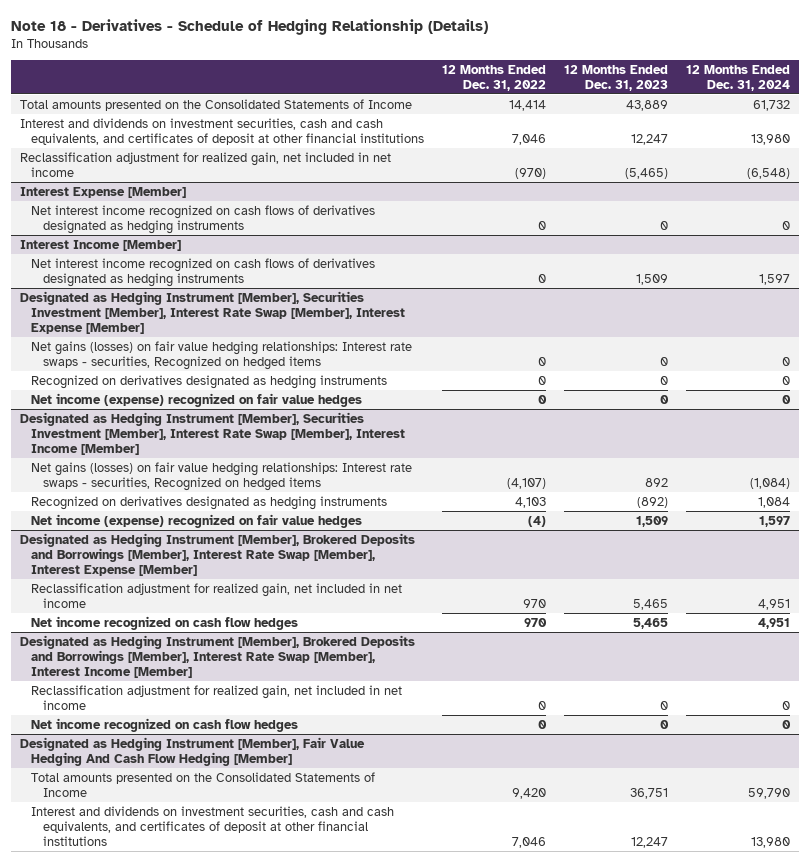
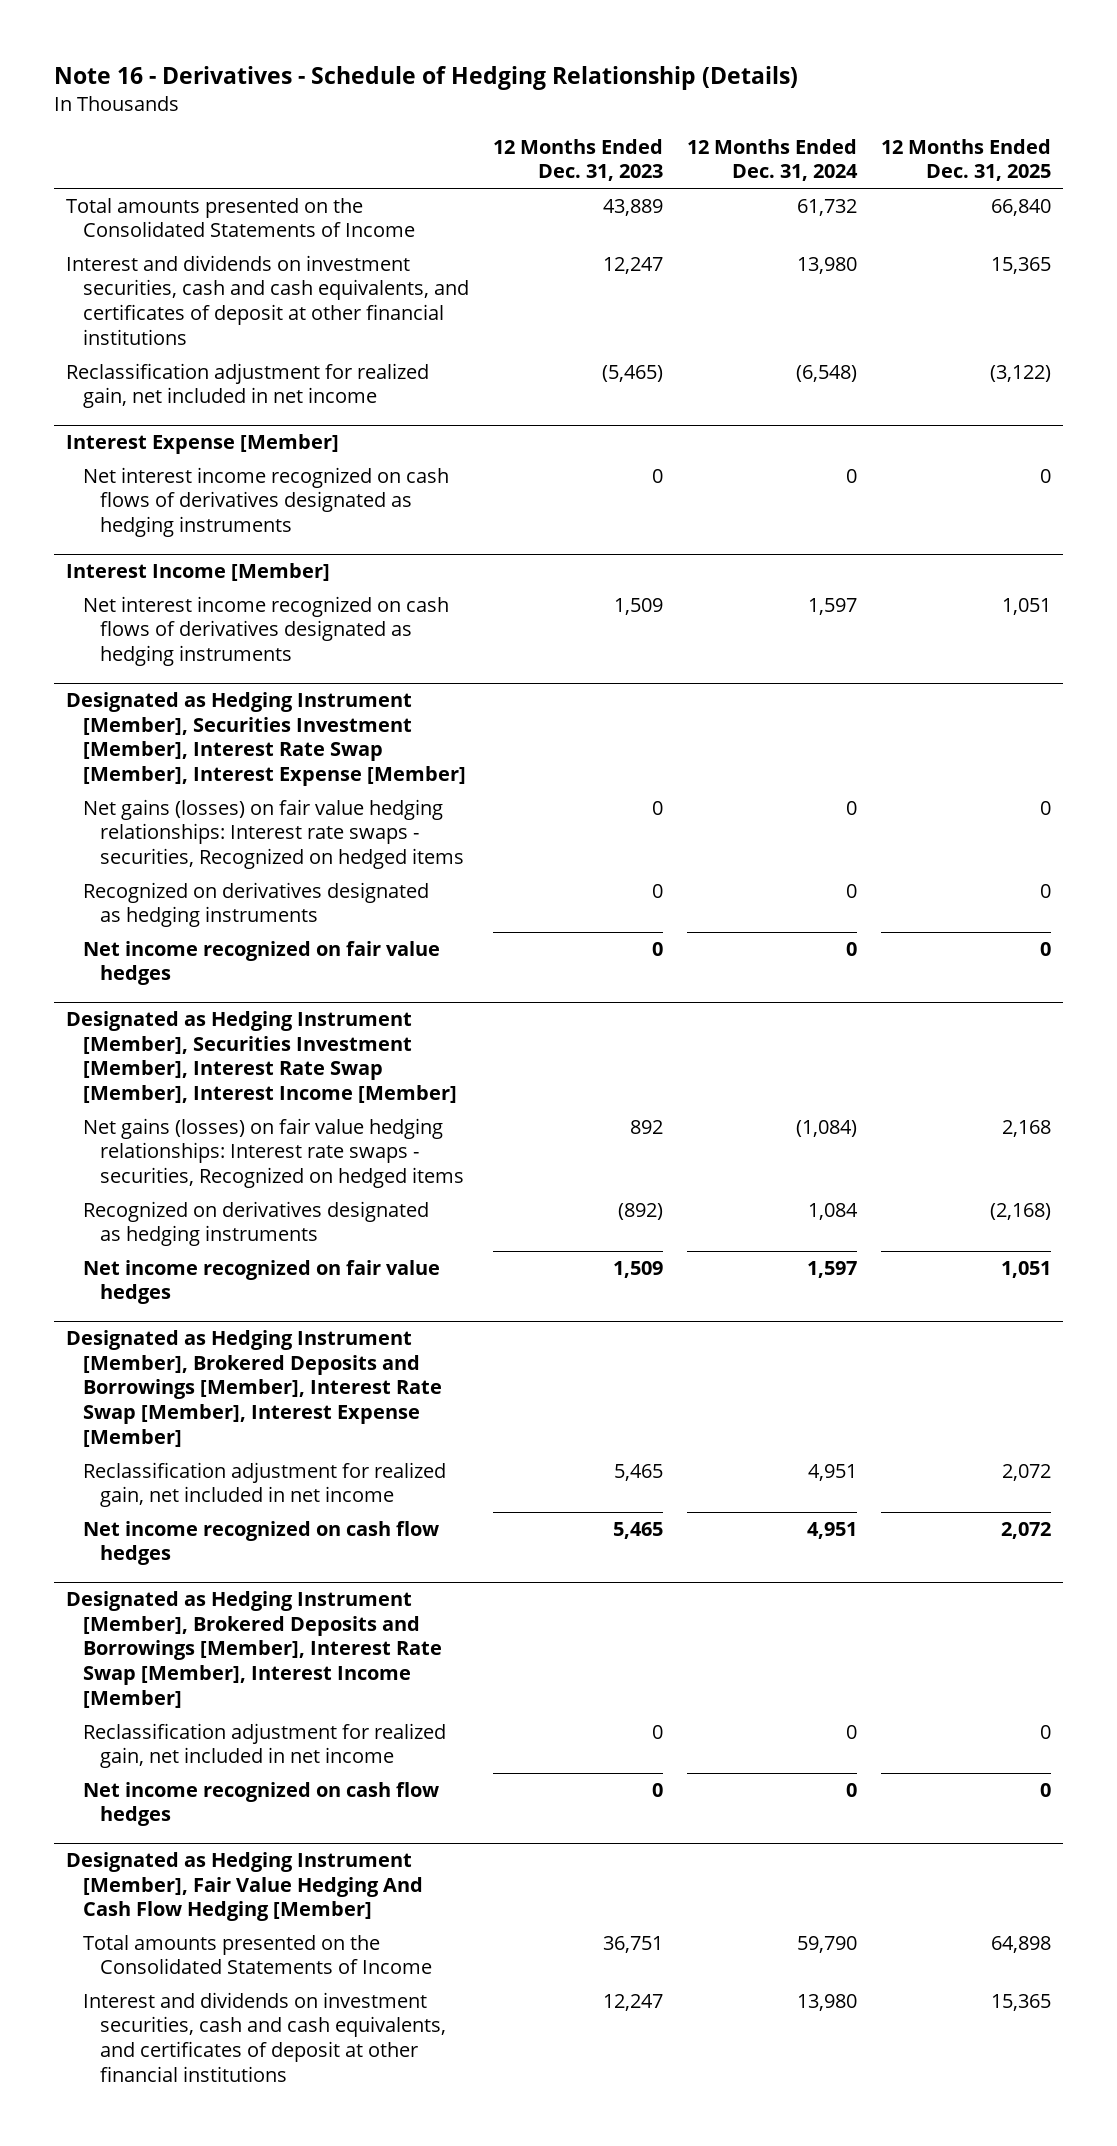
[11,18,489,35] Note 18 - Derivatives - Schedule of Hedging Relationship (Details) -> [53,66,798,91] Note 16 - Derivatives - Schedule of Hedging Relationship (Details)
[442,64,547,91] 12 Months Ended Dec. 31, 2022 -> none
none -> [881,138,1052,182] 12 Months Ended Dec. 31, 2025
[31,392,363,407] Net income (expense) recognized on fair value hedges -> [82,940,440,986] Net income recognized on fair value hedges
[31,513,363,528] Net income (expense) recognized on fair value hedges -> [82,1259,440,1305] Net income recognized on fair value hedges

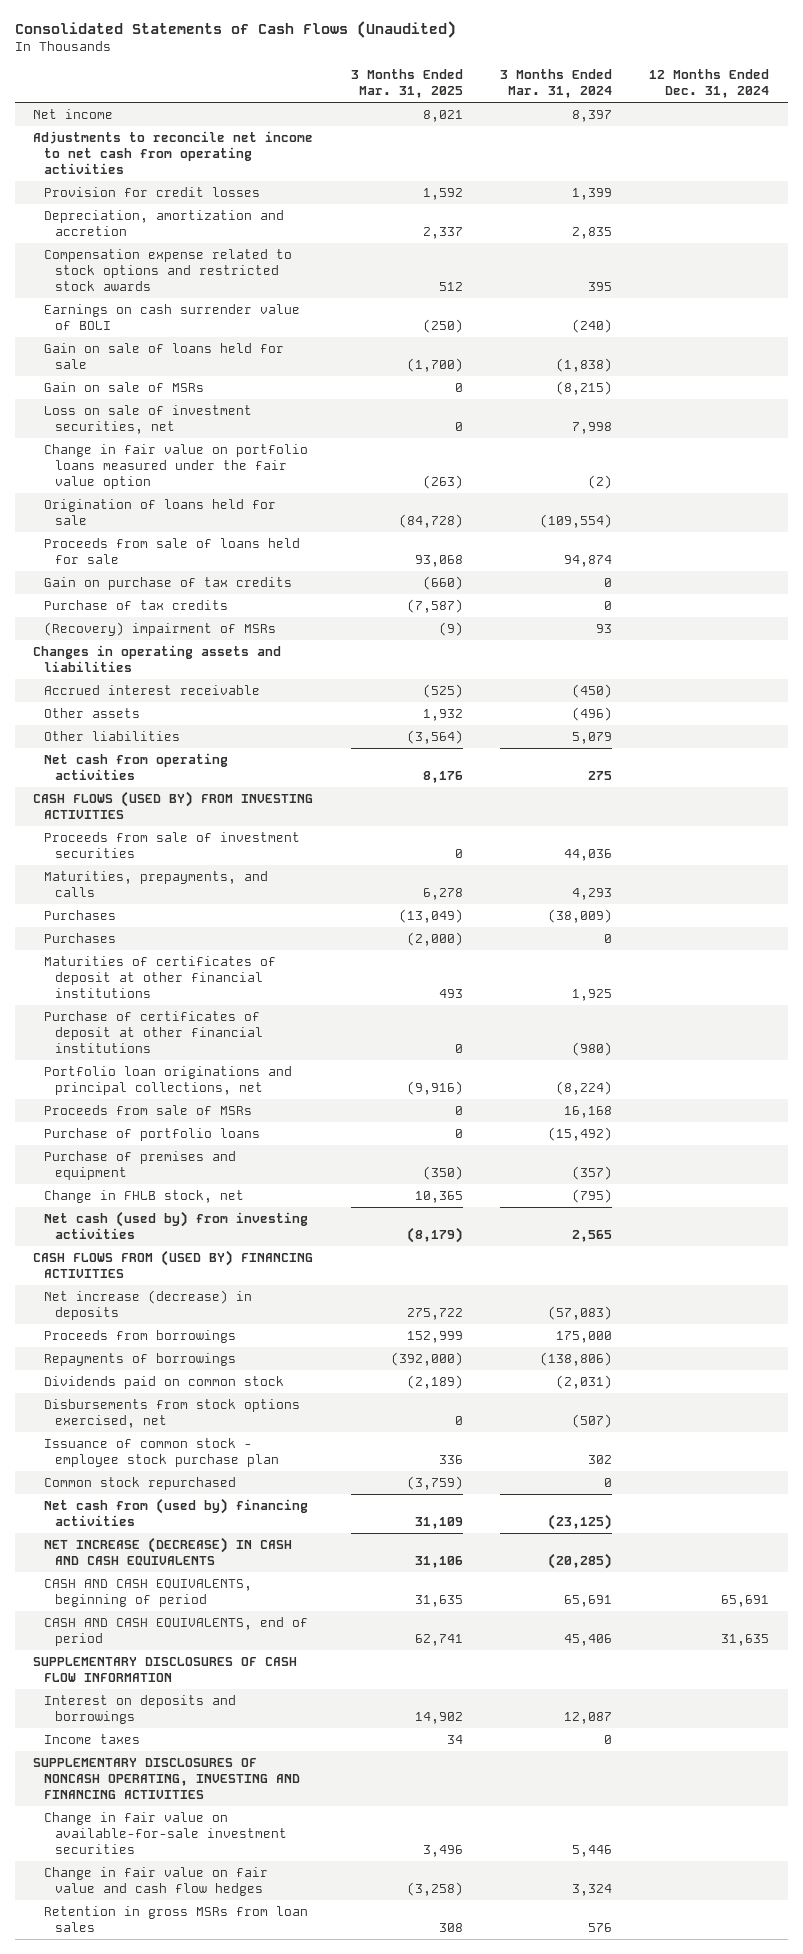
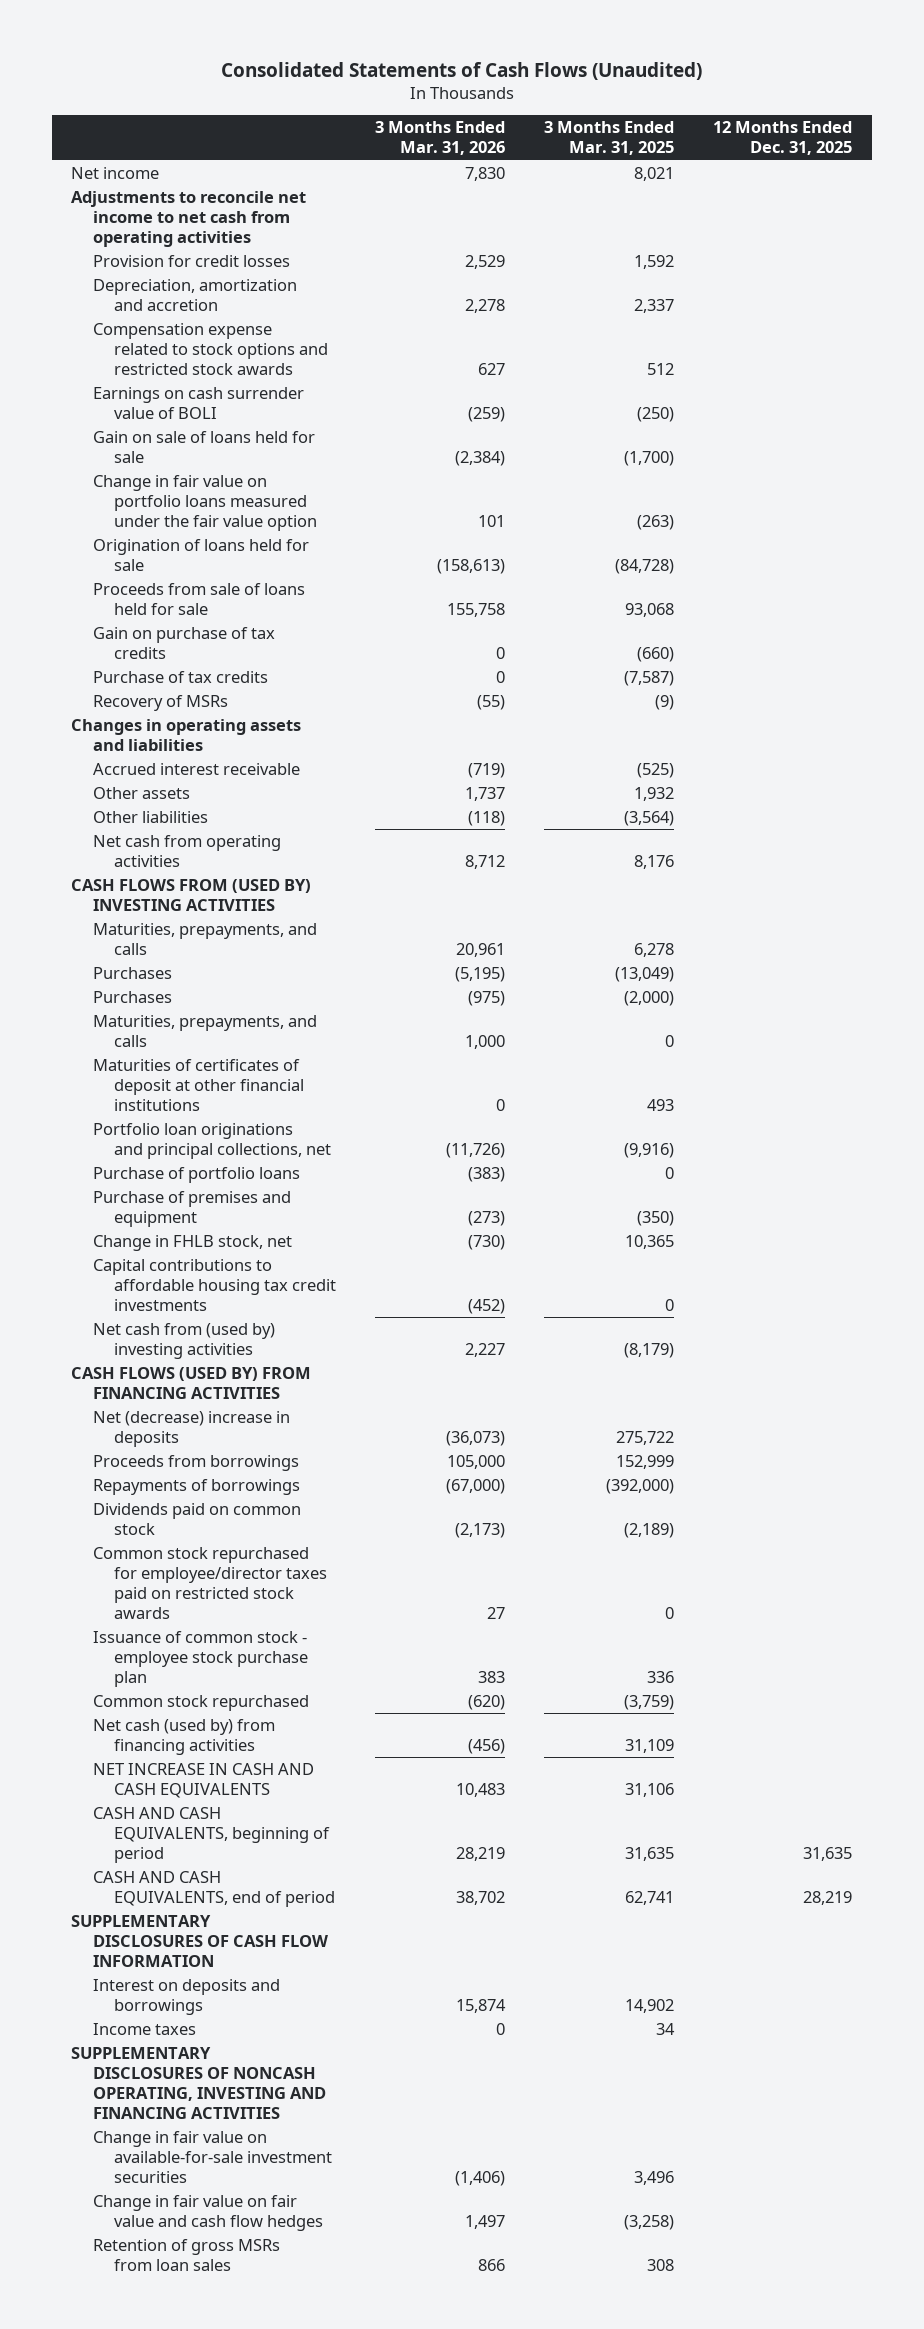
[499,69,612,99] 3 Months Ended Mar. 31, 2024 -> none
[649,69,770,99] 12 Months Ended Dec. 31, 2024 -> none
none -> [374,121,505,156] 3 Months Ended Mar. 31, 2026
none -> [713,121,853,156] 12 Months Ended Dec. 31, 2025
[44,381,205,392] Gain on sale of MSRs -> none
[44,404,253,434] Loss on sale of investment securities, net -> none
[44,621,277,636] (Recovery) impairment of MSRs -> [92,694,228,711] Recovery of MSRs
[44,831,301,858] Proceeds from sale of investment securities -> none
[33,790,314,819] CASH FLOWS (USED BY) FROM INVESTING ACTIVITIES -> [71,878,312,912] CASH FLOWS FROM (USED BY) INVESTING ACTIVITIES
none -> [92,1014,317,1048] Maturities, prepayments, and calls
[44,1010,264,1054] Purchase of certificates of deposit at other financial institutions -> none
[44,1104,253,1115] Proceeds from sale of MSRs -> none
none -> [92,1258,336,1312] Capital contributions to affordable housing tax credit investments
[44,1210,309,1239] Net cash (used by) from investing activities -> [92,1322,275,1360] Net cash from (used by) investing activities
[33,1249,314,1278] CASH FLOWS FROM (USED BY) FINANCING ACTIVITIES -> [71,1366,312,1400] CASH FLOWS (USED BY) FROM FINANCING ACTIVITIES
[44,1289,253,1320] Net increase (decrease) in deposits -> [92,1410,290,1448] Net (decrease) increase in deposits
[44,1398,301,1428] Disbursements from stock options exercised, net -> none
none -> [92,1546,327,1620] Common stock repurchased for employee/director taxes paid on restricted stock awards
[44,1497,309,1526] Net cash from (used by) financing activities -> [92,1718,275,1756] Net cash (used by) from financing activities
[44,1536,293,1566] NET INCREASE (DECREASE) IN CASH AND CASH EQUIVALENTS -> [92,1762,314,1799] NET INCREASE IN CASH AND CASH EQUIVALENTS
[44,1905,309,1932] Retention in gross MSRs from loan sales -> [92,2238,280,2272] Retention of gross MSRs from loan sales

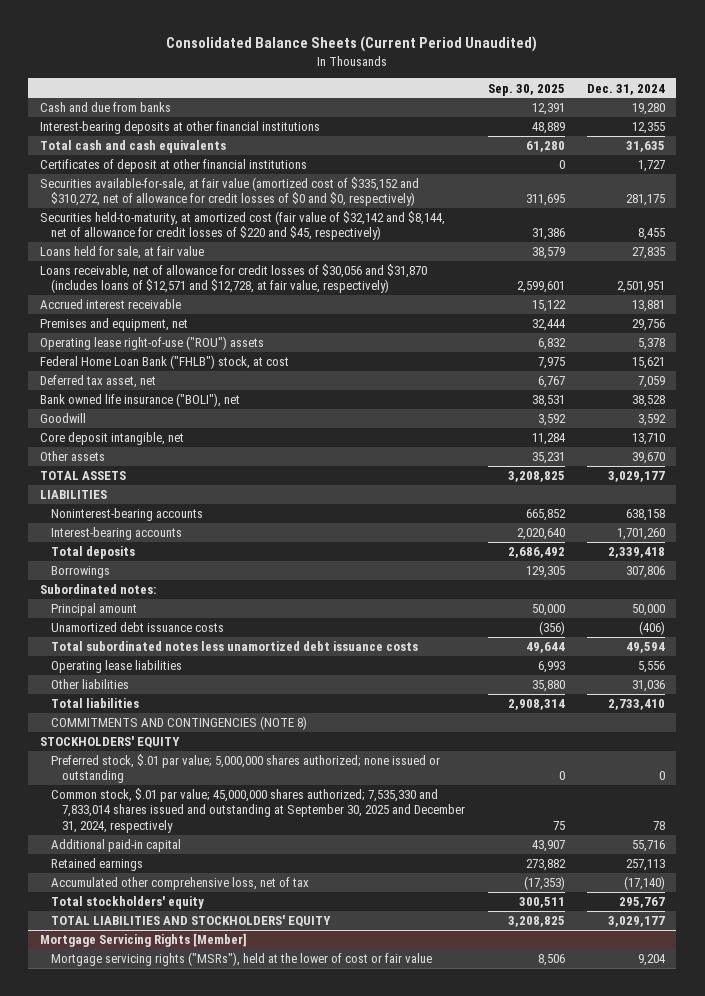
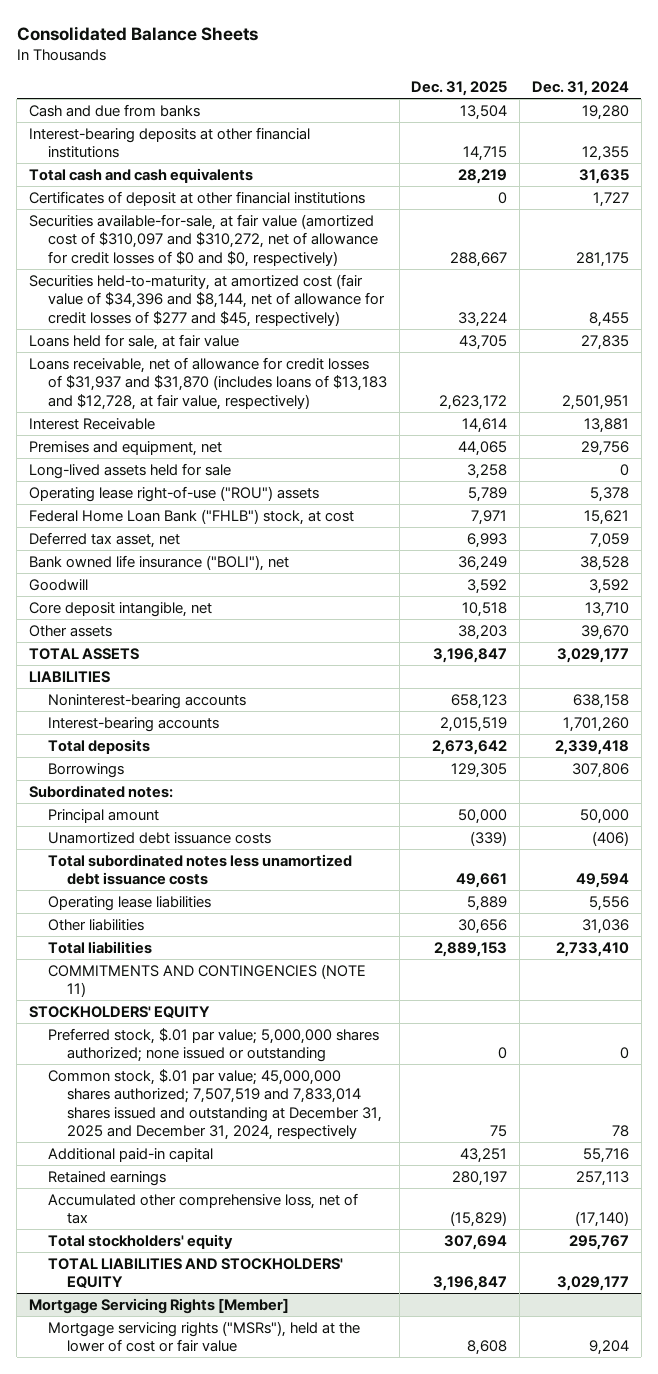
[166,36,538,53] Consolidated Balance Sheets (Current Period Unaudited) -> [16,26,258,42] Consolidated Balance Sheets
[487,83,565,96] Sep. 30, 2025 -> none
none -> [411,81,508,97] Dec. 31, 2025
[39,177,419,207] Securities available-for-sale, at fair value (amortized cost of $335,152 and $310,272, net of allowance for credit losses of $0 and $0, respectively) -> [29,213,378,267] Securities available-for-sale, at fair value (amortized cost of $310,097 and $310,272, net of allowance for credit losses of $0 and $0, respectively)
[39,211,445,241] Securities held-to-maturity, at amortized cost (fair value of $32,142 and $8,144, net of allowance for credit losses of $220 and $45, respectively) -> [29,273,385,327] Securities held-to-maturity, at amortized cost (fair value of $34,396 and $8,144, net of allowance for credit losses of $277 and $45, respectively)
[39,264,427,294] Loans receivable, net of allowance for credit losses of $30,056 and $31,870 (includes loans of $12,571 and $12,728, at fair value, respectively) -> [29,356,387,410] Loans receivable, net of allowance for credit losses of $31,937 and $31,870 (includes loans of $13,183 and $12,728, at fair value, respectively)
[39,299,181,310] Accrued interest receivable -> [29,417,156,430] Interest Receivable
none -> [29,462,232,479] Long-lived assets held for sale
[50,716,307,731] COMMITMENTS AND CONTINGENCIES (NOTE 8) -> [47,963,366,998] COMMITMENTS AND CONTINGENCIES (NOTE 11)
[50,788,466,833] Common stock, $.01 par value; 45,000,000 shares authorized; 7,535,330 and 7,833,014 shares issued and outstanding at September 30, 2025 and December 31, 2024, respectively -> [47,1068,382,1141] Common stock, $.01 par value; 45,000,000 shares authorized; 7,507,519 and 7,833,014 shares issued and outstanding at December 31, 2025 and December 31, 2024, respectively

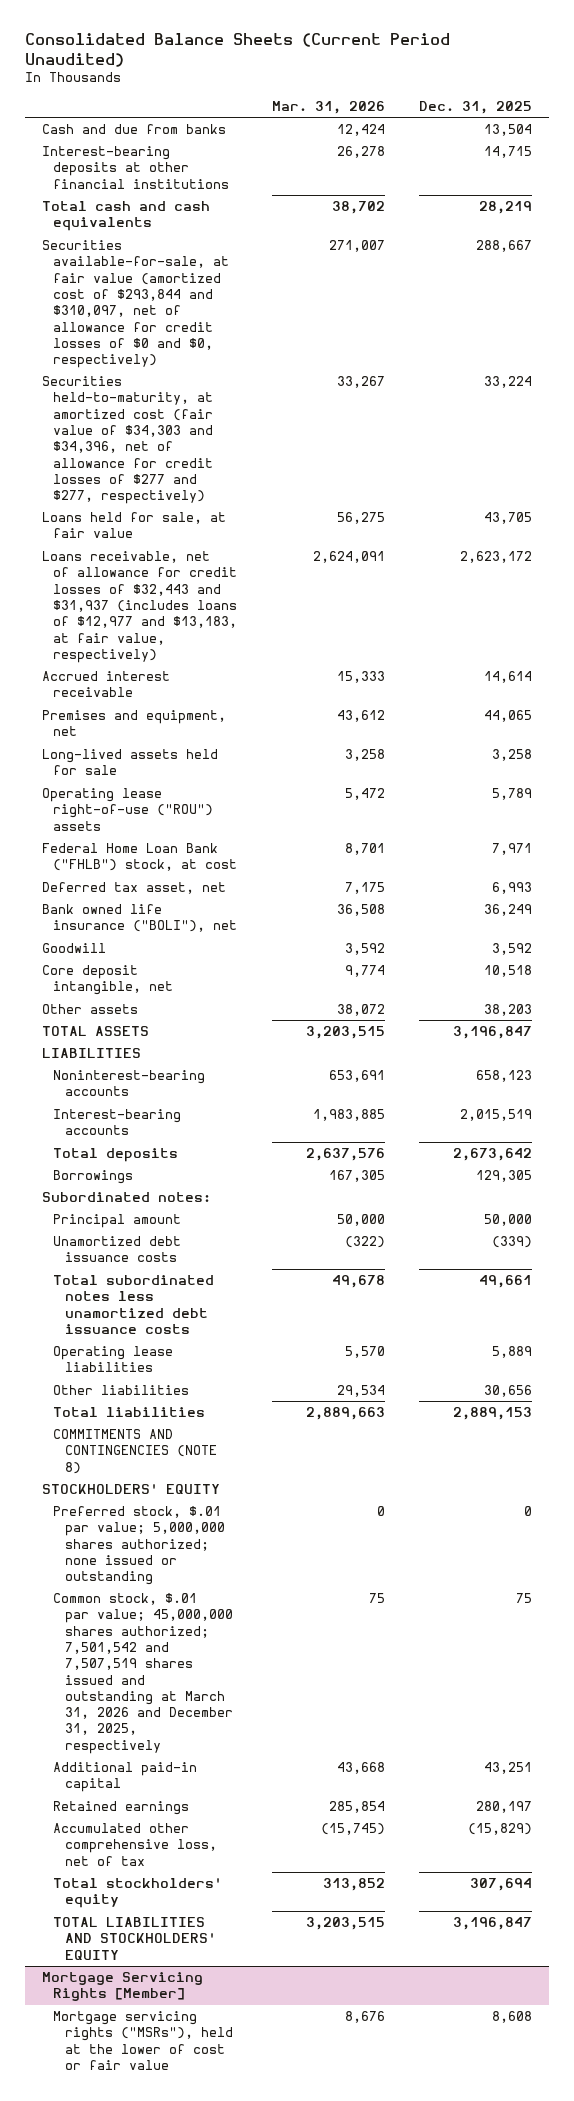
[16,26,258,42] Consolidated Balance Sheets -> [24,32,450,67] Consolidated Balance Sheets (Current Period Unaudited)
[531,81,629,97] Dec. 31, 2024 -> none
none -> [271,100,385,114] Mar. 31, 2026
[29,190,366,206] Certificates of deposit at other financial institutions -> none
[29,213,378,267] Securities available-for-sale, at fair value (amortized cost of $310,097 and $310,272, net of allowance for credit losses of $0 and $0, respectively) -> [41,240,230,369] Securities available-for-sale, at fair value (amortized cost of $293,844 and $310,097, net of allowance for credit losses of $0 and $0, respectively)
[29,273,385,327] Securities held-to-maturity, at amortized cost (fair value of $34,396 and $8,144, net of allowance for credit losses of $277 and $45, respectively) -> [41,376,214,505] Securities held-to-maturity, at amortized cost (fair value of $34,303 and $34,396, net of allowance for credit losses of $277 and $277, respectively)
[29,356,387,410] Loans receivable, net of allowance for credit losses of $31,937 and $31,870 (includes loans of $13,183 and $12,728, at fair value, respectively) -> [41,551,238,663] Loans receivable, net of allowance for credit losses of $32,443 and $31,937 (includes loans of $12,977 and $13,183, at fair value, respectively)
[29,417,156,430] Interest Receivable -> [41,671,170,698] Accrued interest receivable
[47,963,366,998] COMMITMENTS AND CONTINGENCIES (NOTE 11) -> [53,1429,218,1474] COMMITMENTS AND CONTINGENCIES (NOTE 8)
[47,1068,382,1141] Common stock, $.01 par value; 45,000,000 shares authorized; 7,507,519 and 7,833,014 shares issued and outstanding at December 31, 2025 and December 31, 2024, respectively -> [53,1593,234,1754] Common stock, $.01 par value; 45,000,000 shares authorized; 7,501,542 and 7,507,519 shares issued and outstanding at March 31, 2026 and December 31, 2025, respectively

